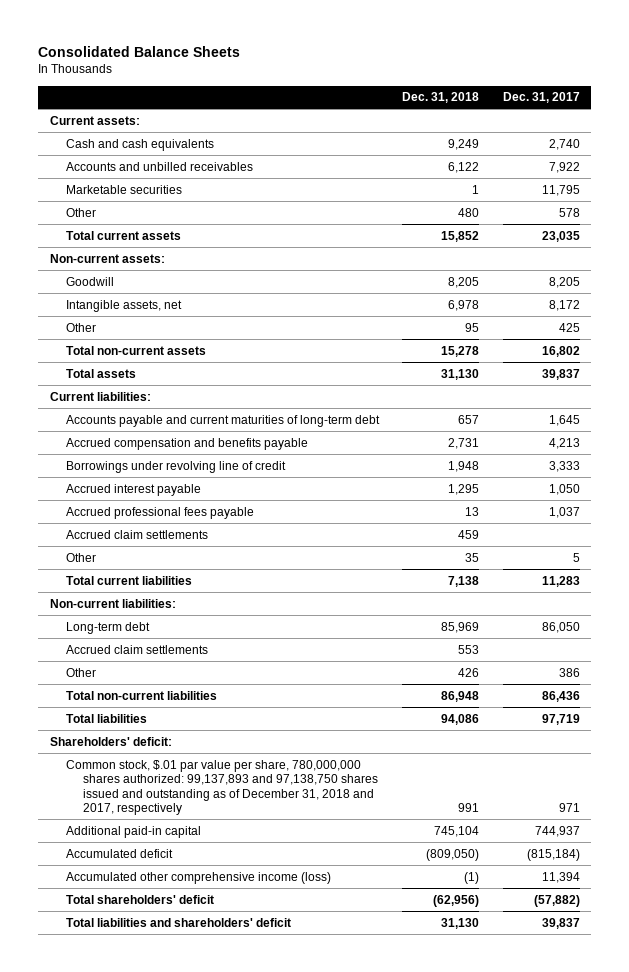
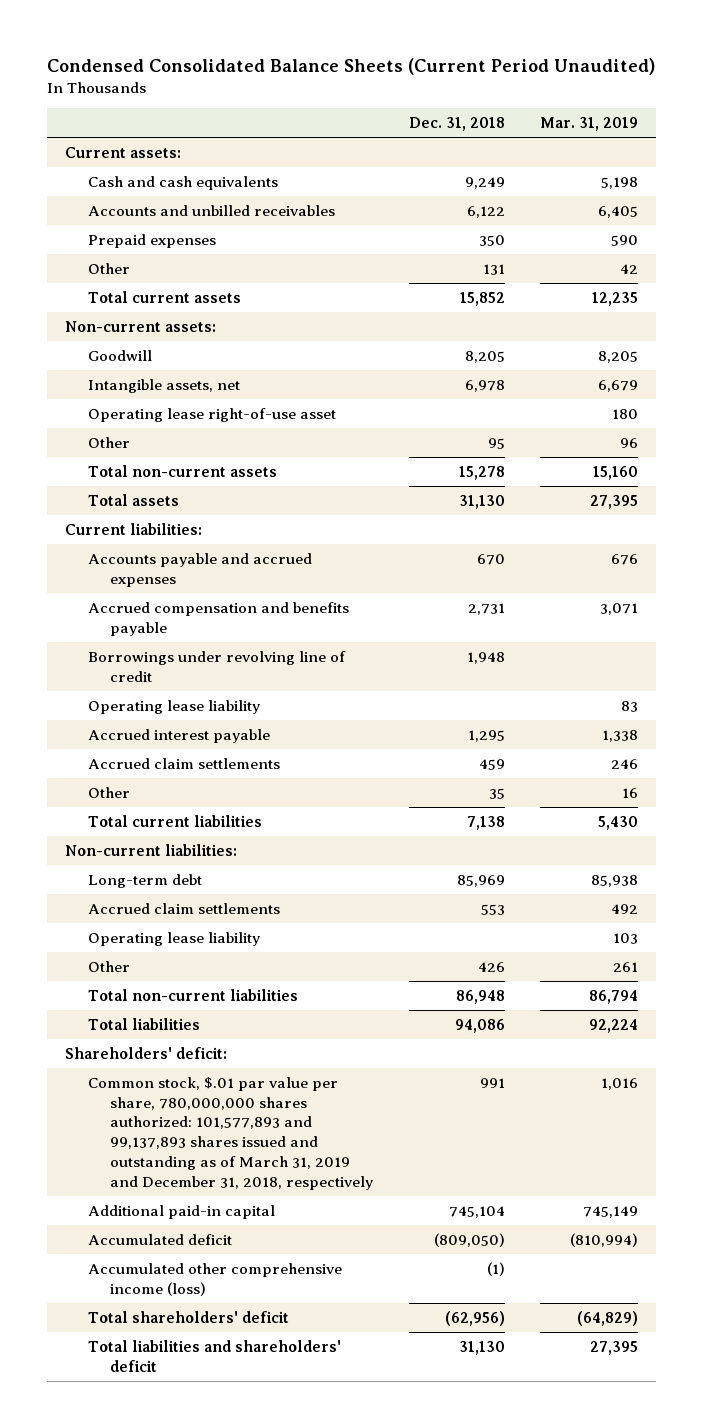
[37,45,240,57] Consolidated Balance Sheets -> [47,57,656,75] Condensed Consolidated Balance Sheets (Current Period Unaudited)
[502,92,580,104] Dec. 31, 2017 -> none
none -> [540,116,639,131] Mar. 31, 2019
[66,184,183,194] Marketable securities -> none
none -> [87,233,216,248] Prepaid expenses
[458,207,480,217] 480 -> [482,263,505,275] 131
none -> [87,407,336,422] Operating lease right-of-use asset
[66,414,381,427] Accounts payable and current maturities of long-term debt -> [87,552,312,587] Accounts payable and accrued expenses
[458,414,480,424] 657 -> [476,553,505,565] 670
none -> [87,699,260,714] Operating lease liability
[66,506,255,519] Accrued professional fees payable -> none
none -> [87,931,260,946] Operating lease liability
[66,759,378,816] Common stock, $.01 par value per share, 780,000,000 shares authorized: 99,137,893 and 97,138,750 shares issued and outstanding as of December 31, 2018 and 2017, respectively -> [87,1076,374,1190] Common stock, $.01 par value per share, 780,000,000 shares authorized: 101,577,893 and 99,137,893 shares issued and outstanding as of March 31, 2019 and December 31, 2018, respectively

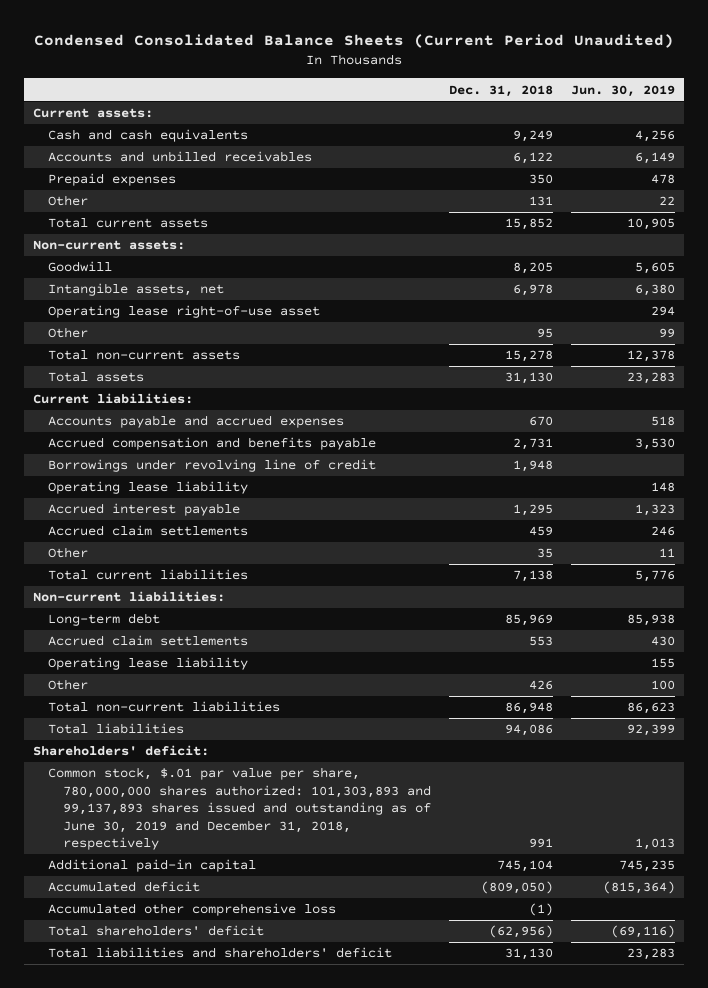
[540,116,639,131] Mar. 31, 2019 -> none
none -> [571,84,676,97] Jun. 30, 2019
[87,1076,374,1190] Common stock, $.01 par value per share, 780,000,000 shares authorized: 101,577,893 and 99,137,893 shares issued and outstanding as of March 31, 2019 and December 31, 2018, respectively -> [47,767,432,851] Common stock, $.01 par value per share, 780,000,000 shares authorized: 101,303,893 and 99,137,893 shares issued and outstanding as of June 30, 2019 and December 31, 2018, respectively
[87,1262,342,1296] Accumulated other comprehensive income (loss) -> [47,903,336,917] Accumulated other comprehensive loss

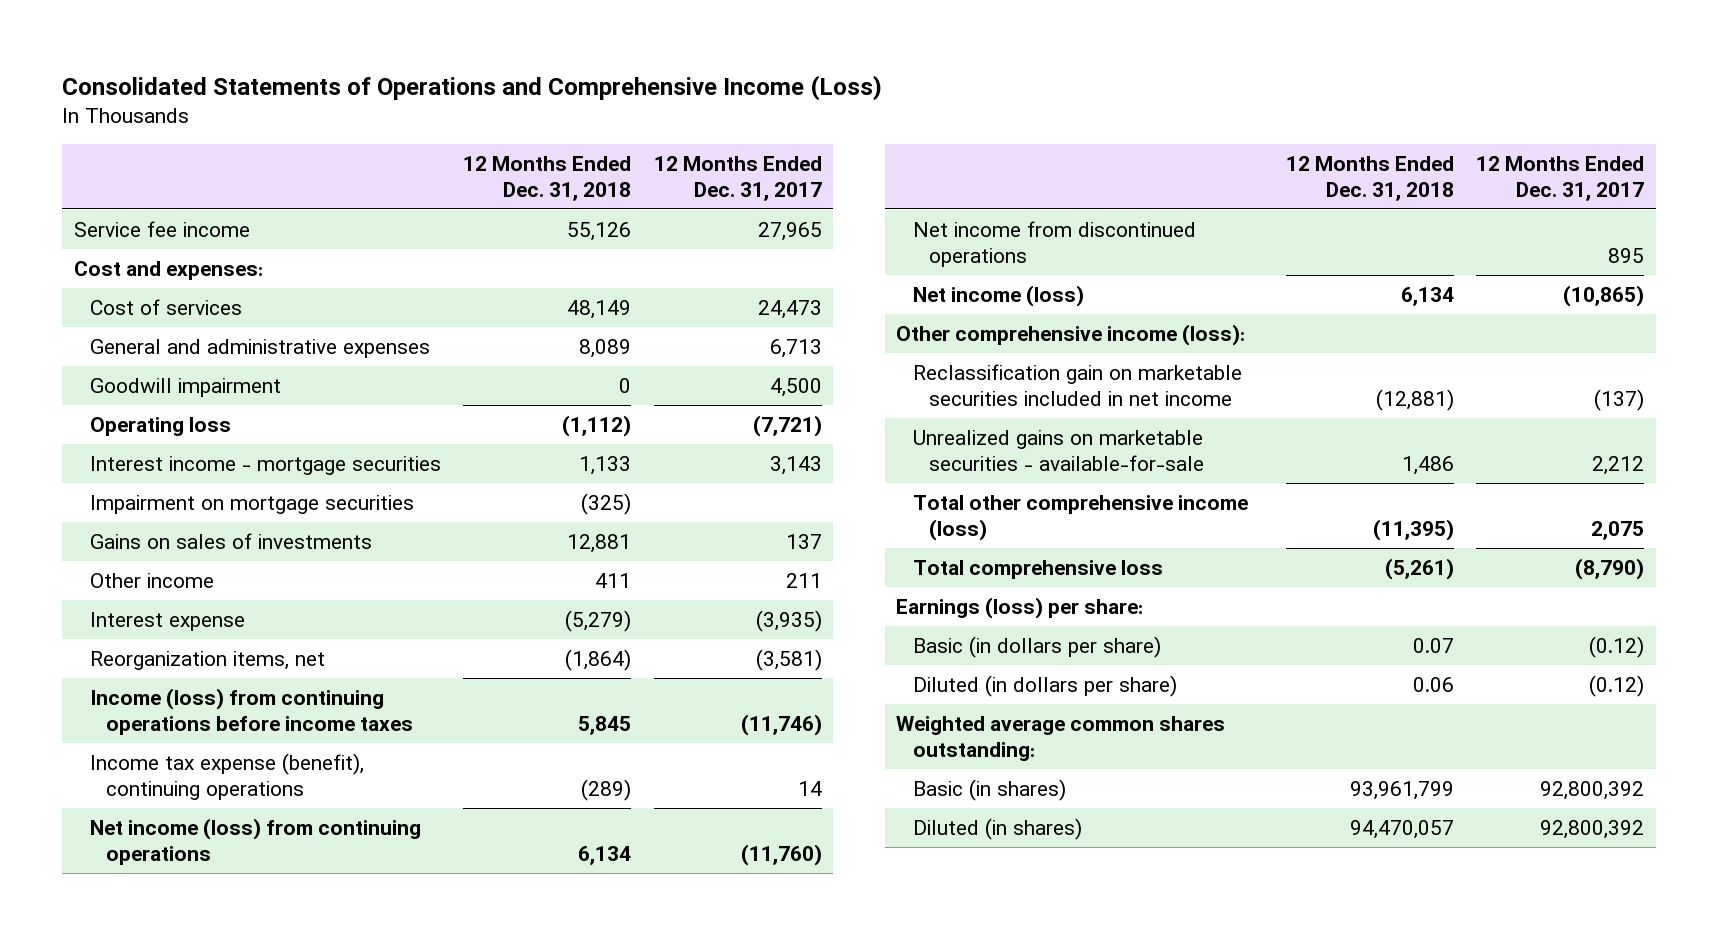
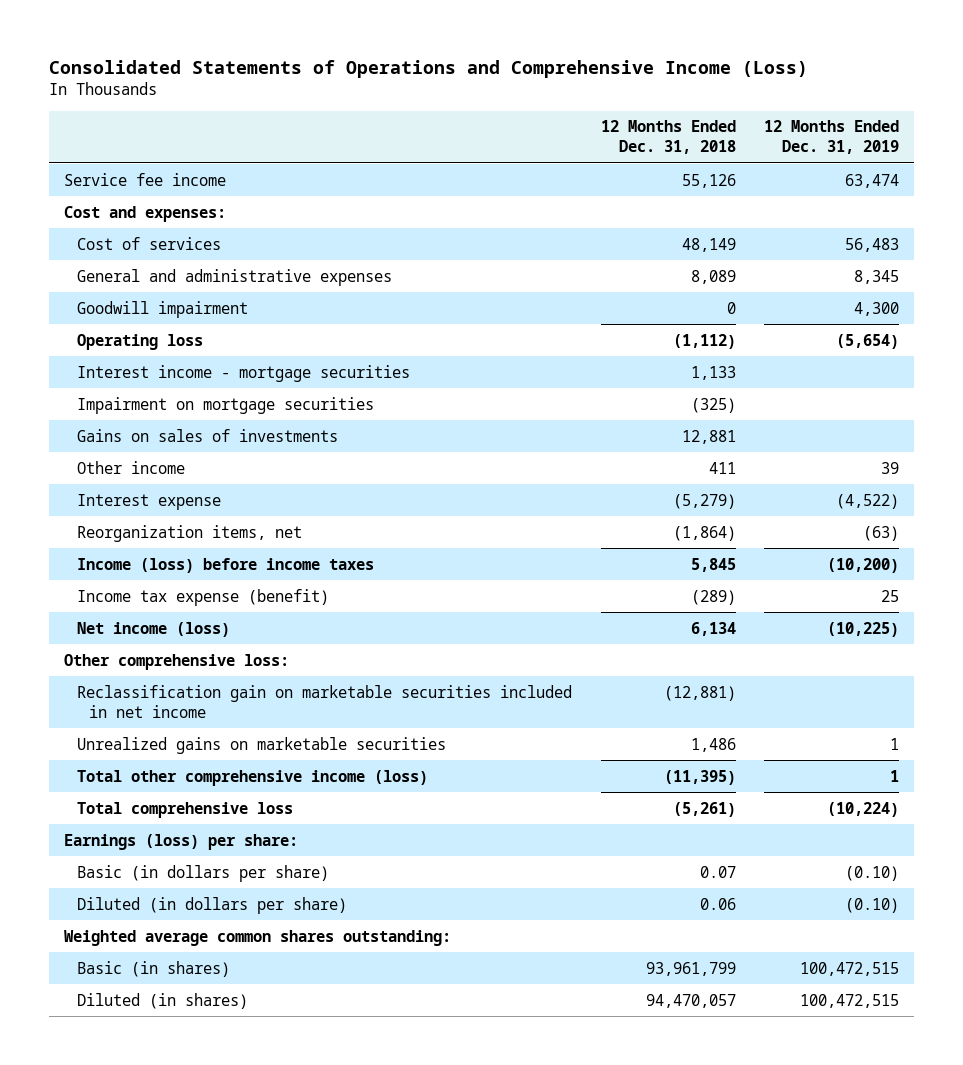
[653,155,822,201] 12 Months Ended Dec. 31, 2017 -> none
none -> [764,120,900,155] 12 Months Ended Dec. 31, 2019
[90,818,422,866] Net income (loss) from continuing operations -> none
[912,221,1196,268] Net income from discontinued operations -> none
[90,688,414,736] Income (loss) from continuing operations before income taxes -> [76,557,374,573] Income (loss) before income taxes
[90,753,365,801] Income tax expense (benefit), continuing operations -> [76,588,329,606] Income tax expense (benefit)
[896,324,1246,347] Other comprehensive income (loss): -> [63,653,289,670] Other comprehensive loss:
[912,430,1205,472] Unrealized gains on marketable securities - available-for-sale -> [76,736,446,754] Unrealized gains on marketable securities

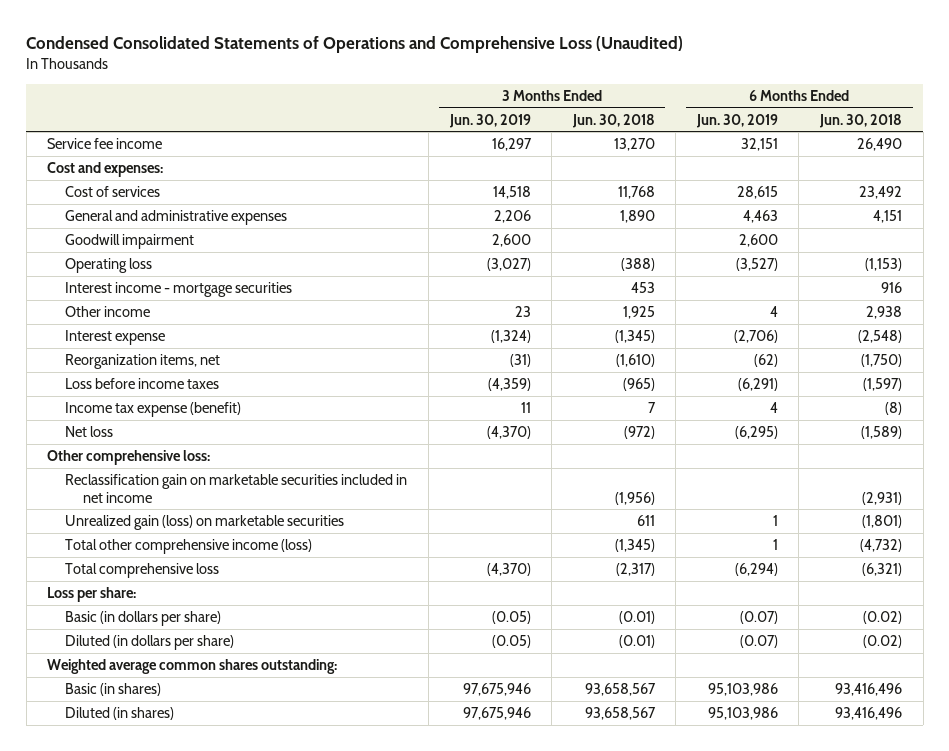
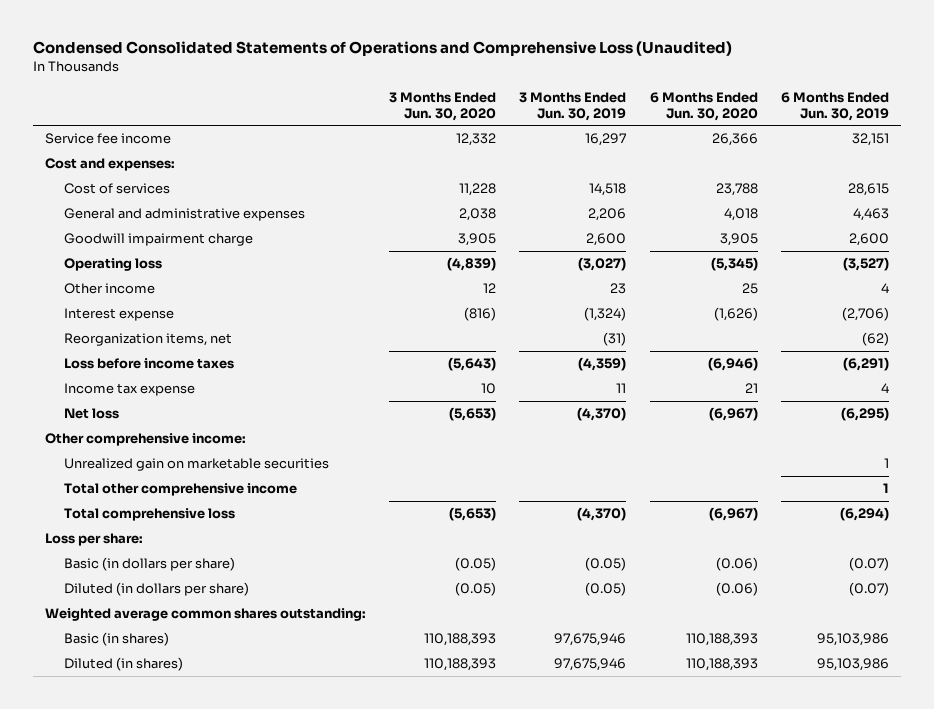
[571,113,655,128] Jun. 30, 2018 -> none
[819,113,903,128] Jun. 30, 2018 -> none
none -> [389,91,497,121] 3 Months Ended Jun. 30, 2020
none -> [649,91,758,121] 6 Months Ended Jun. 30, 2020
[65,234,195,250] Goodwill impairment -> [63,233,253,247] Goodwill impairment charge
[65,282,293,298] Interest income - mortgage securities -> none
[65,402,242,418] Income tax expense (benefit) -> [63,383,195,397] Income tax expense
[65,474,408,503] Reclassification gain on marketable securities included in net income -> none
[47,450,211,466] Other comprehensive loss: -> [44,433,246,447] Other comprehensive income:
[65,515,345,531] Unrealized gain (loss) on marketable securities -> [63,458,329,472] Unrealized gain on marketable securities
[65,539,313,555] Total other comprehensive income (loss) -> [63,483,297,497] Total other comprehensive income

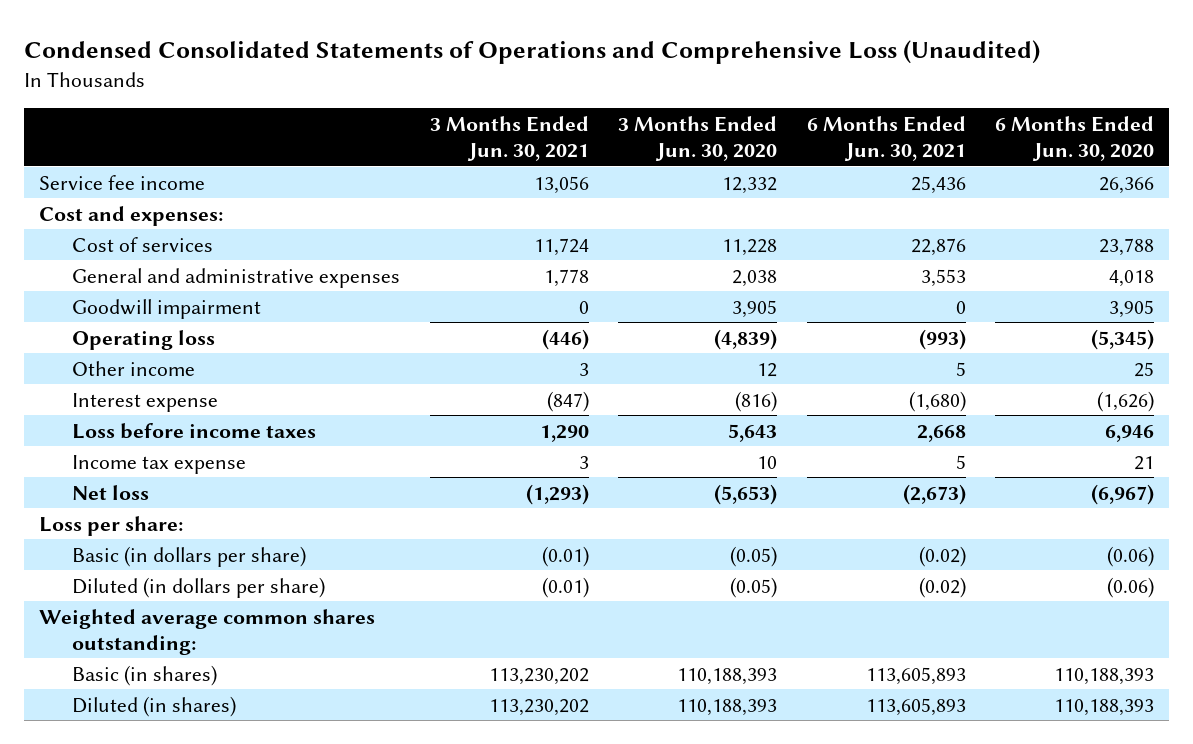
[519,91,627,121] 3 Months Ended Jun. 30, 2019 -> none
[781,91,890,121] 6 Months Ended Jun. 30, 2019 -> none
none -> [429,115,589,161] 3 Months Ended Jun. 30, 2021
none -> [806,115,966,161] 6 Months Ended Jun. 30, 2021
[63,233,253,247] Goodwill impairment charge -> [72,298,262,319] Goodwill impairment
[63,333,232,347] Reorganization items, net -> none
[448,357,497,372] (5,643) -> [728,423,778,442] 5,643
[707,357,758,372] (6,946) -> [1105,424,1155,442] 6,946
[44,433,246,447] Other comprehensive income: -> none
[63,458,329,472] Unrealized gain on marketable securities -> none
[63,483,297,497] Total other comprehensive income -> none
[63,508,235,522] Total comprehensive loss -> none

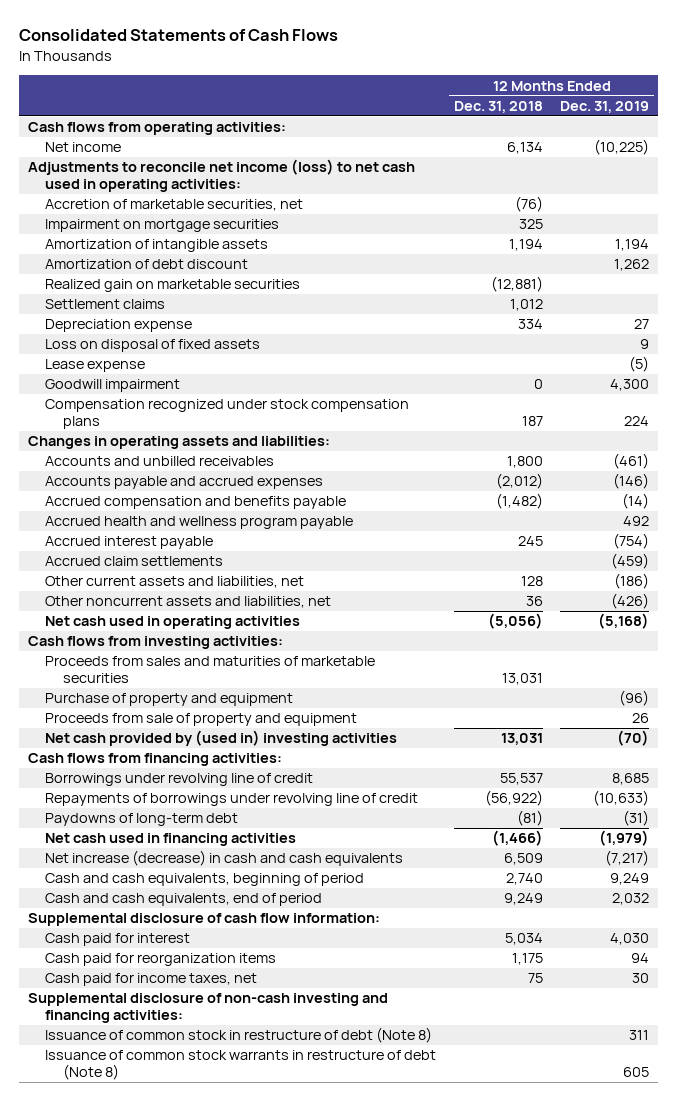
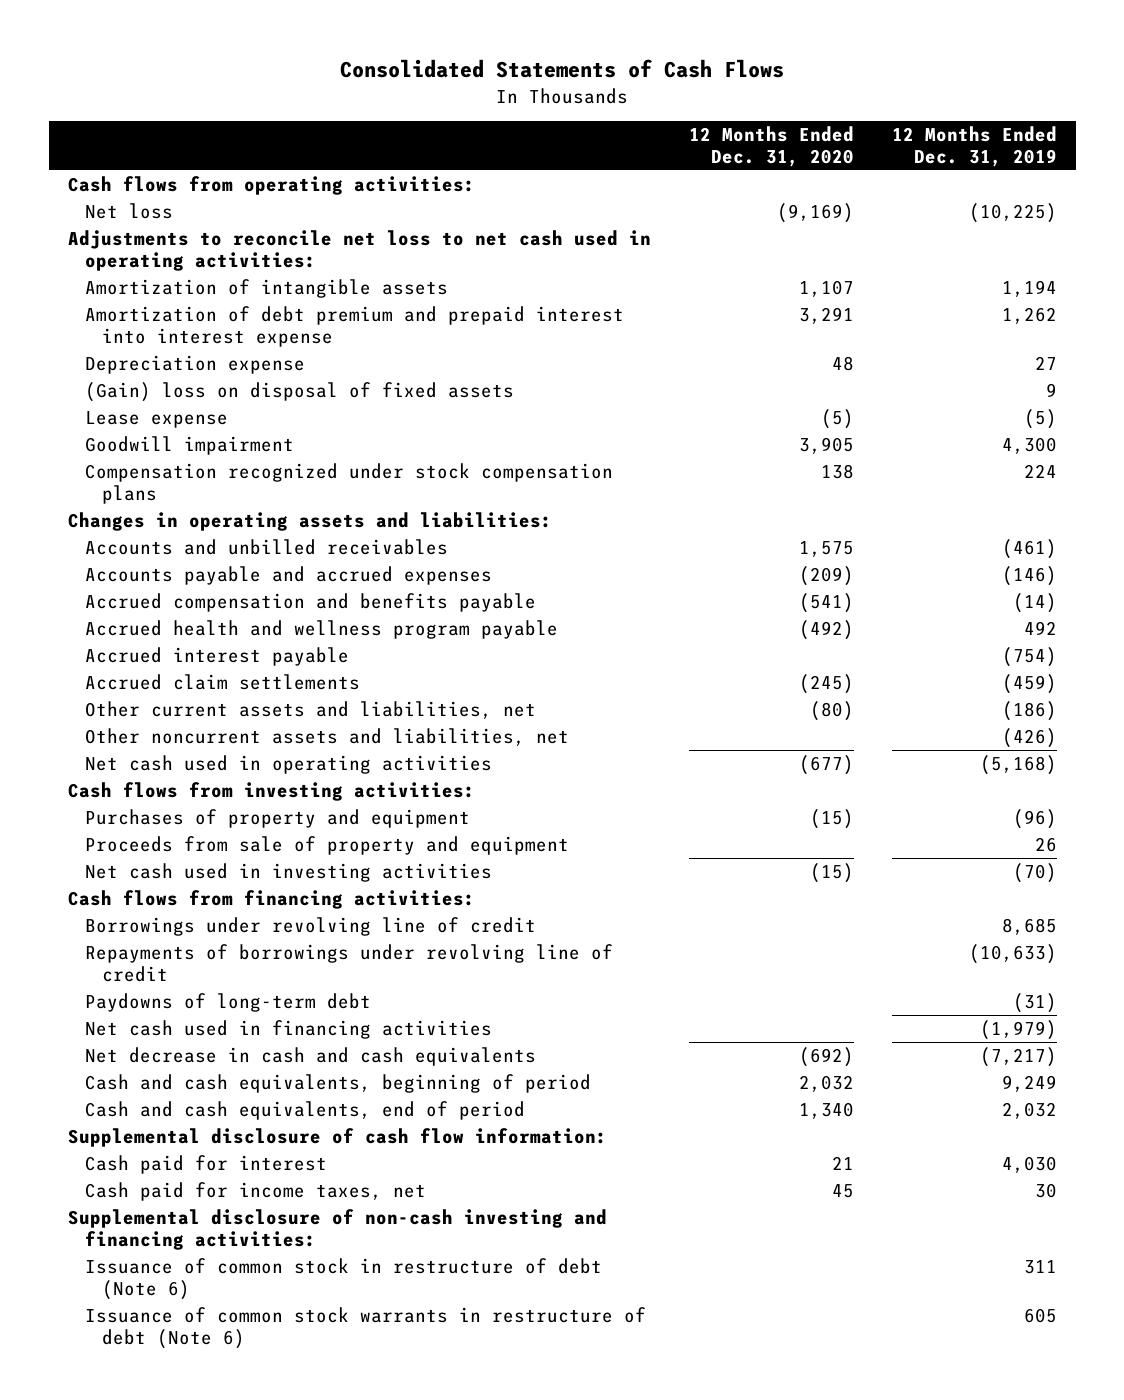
[453,101,543,114] Dec. 31, 2018 -> none
none -> [688,126,854,167] 12 Months Ended Dec. 31, 2020
[45,199,304,212] Accretion of marketable securities, net -> none
[45,219,280,233] Impairment on mortgage securities -> none
[45,142,122,153] Net income -> [85,203,174,220] Net loss
[27,159,415,193] Adjustments to reconcile net income (loss) to net cash used in operating activities: -> [67,230,651,271] Adjustments to reconcile net loss to net cash used in operating activities:
[45,279,301,293] Realized gain on marketable securities -> none
[45,299,166,310] Settlement claims -> none
[45,259,249,270] Amortization of debt discount -> [85,306,625,347] Amortization of debt premium and prepaid interest into interest expense
[45,339,261,353] Loss on disposal of fixed assets -> [85,382,515,403] (Gain) loss on disposal of fixed assets
[45,656,376,684] Proceeds from sales and maturities of marketable securities -> none
[45,693,294,707] Purchase of property and equipment -> [85,809,471,829] Purchases of property and equipment
[45,730,398,747] Net cash provided by (used in) investing activities -> [85,863,493,883] Net cash used in investing activities
[45,850,404,867] Net increase (decrease) in cash and cash equivalents -> [85,1047,537,1067] Net decrease in cash and cash equivalents
[45,953,277,967] Cash paid for reorganization items -> none
[45,1027,433,1044] Issuance of common stock in restructure of debt (Note 8) -> [85,1258,603,1300] Issuance of common stock in restructure of debt (Note 6)
[45,1050,437,1081] Issuance of common stock warrants in restructure of debt (Note 8) -> [85,1307,647,1349] Issuance of common stock warrants in restructure of debt (Note 6)

